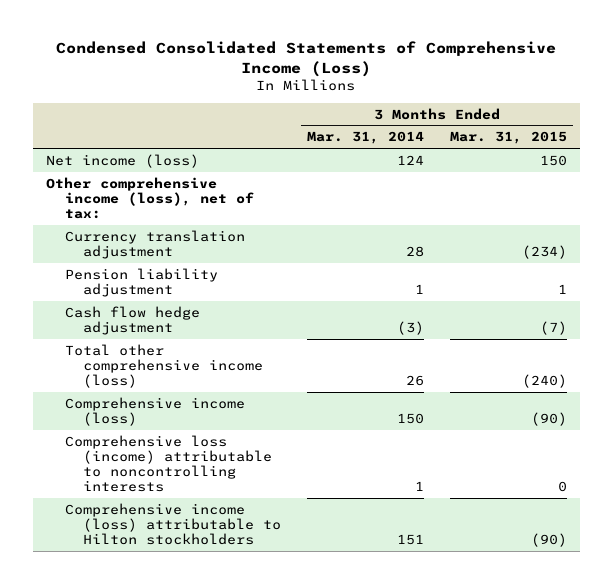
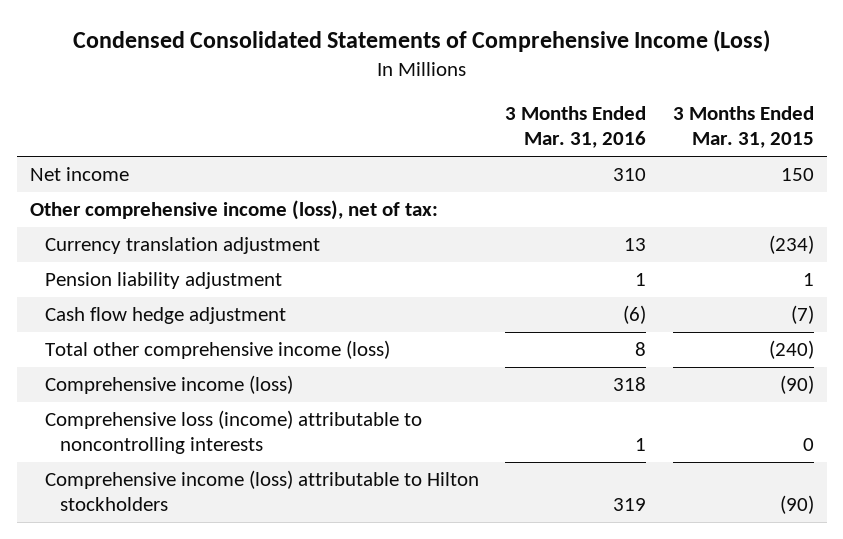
[307,131,425,145] Mar. 31, 2014 -> none
none -> [505,106,647,149] 3 Months Ended Mar. 31, 2016
[46,153,200,168] Net income (loss) -> [29,167,129,182] Net income

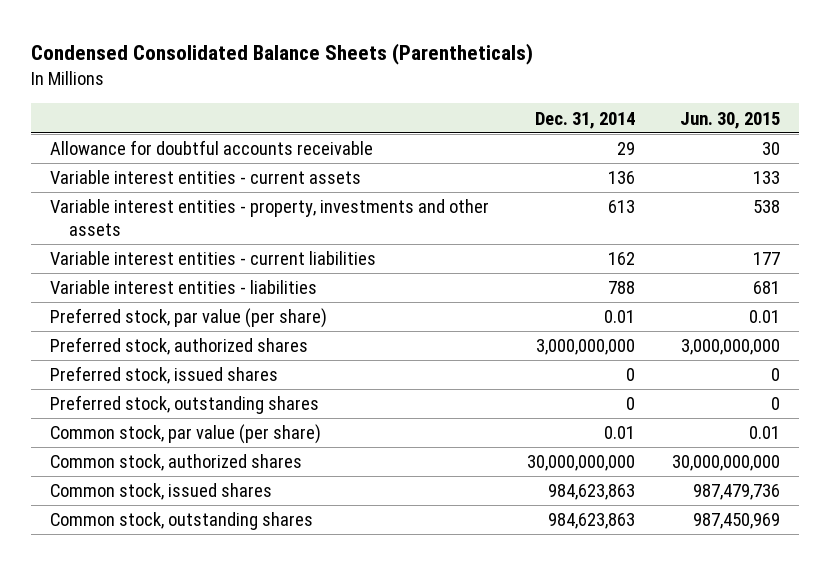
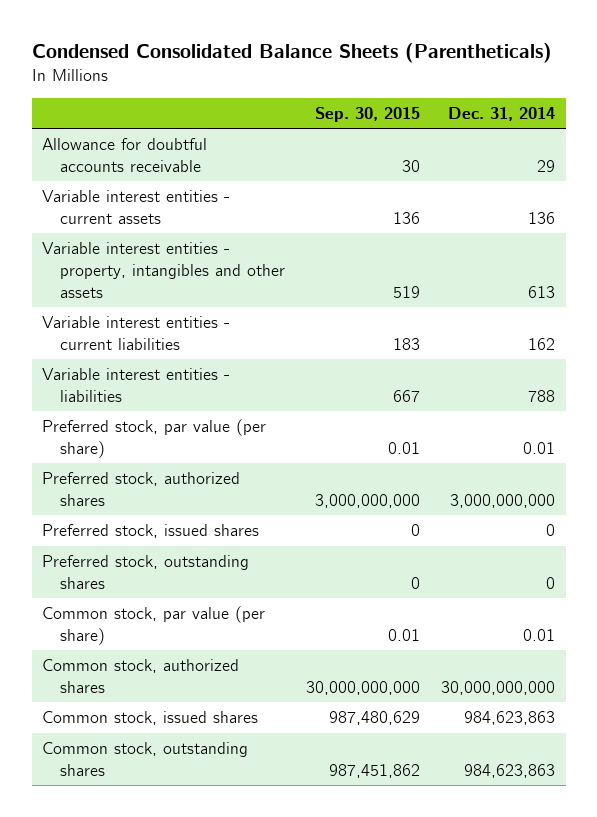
[680,111,781,129] Jun. 30, 2015 -> none
none -> [315,106,421,122] Sep. 30, 2015
[50,199,490,236] Variable interest entities - property, investments and other assets -> [42,242,286,298] Variable interest entities - property, intangibles and other assets

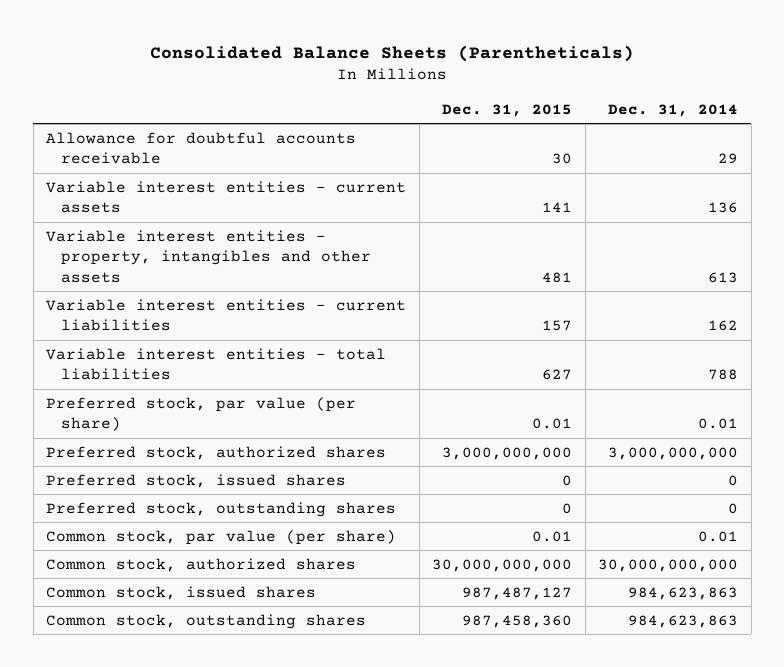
[31,42,552,63] Condensed Consolidated Balance Sheets (Parentheticals) -> [150,44,635,62] Consolidated Balance Sheets (Parentheticals)
[315,106,421,122] Sep. 30, 2015 -> none
none -> [442,103,573,117] Dec. 31, 2015
[42,368,231,403] Variable interest entities - liabilities -> [46,347,387,381] Variable interest entities - total liabilities

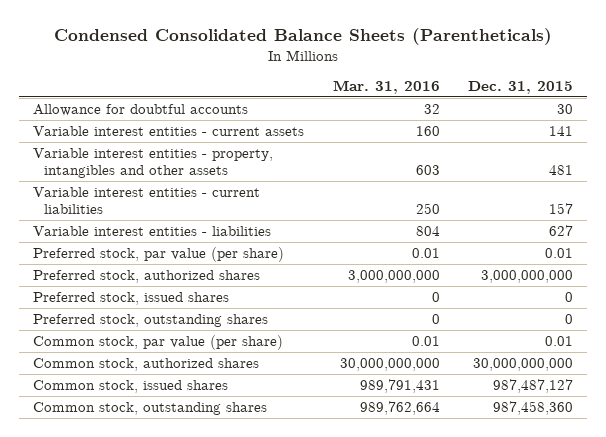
[150,44,635,62] Consolidated Balance Sheets (Parentheticals) -> [54,28,553,46] Condensed Consolidated Balance Sheets (Parentheticals)
[608,103,739,117] Dec. 31, 2014 -> none
none -> [332,79,440,94] Mar. 31, 2016
[46,131,357,165] Allowance for doubtful accounts receivable -> [33,103,249,116] Allowance for doubtful accounts
[46,347,387,381] Variable interest entities - total liabilities -> [33,225,272,236] Variable interest entities - liabilities

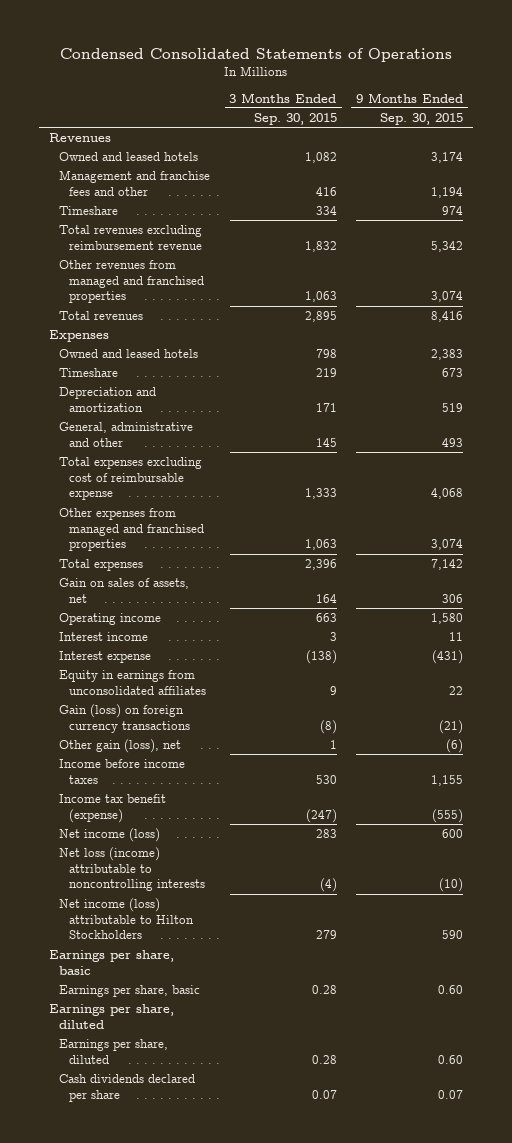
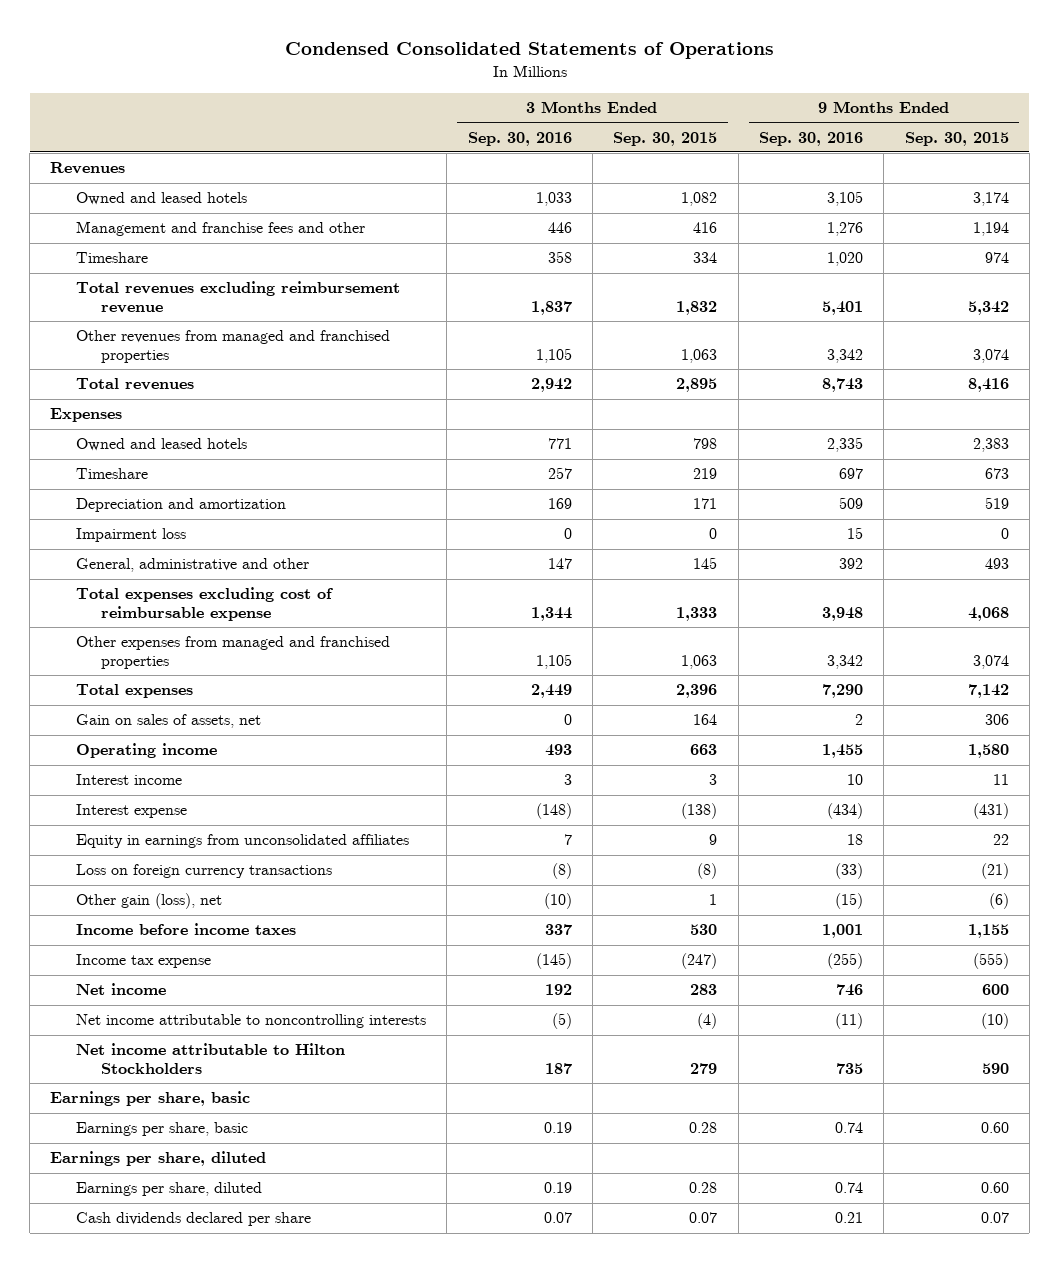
none -> [467,131,572,146] Sep. 30, 2016
none -> [758,131,863,146] Sep. 30, 2016
none -> [75,528,186,543] Impairment loss
[58,703,190,733] Gain (loss) on foreign currency transactions -> [75,864,332,879] Loss on foreign currency transactions
[58,793,166,823] Income tax benefit (expense) -> [75,954,211,969] Income tax expense
[58,827,160,842] Net income (loss) -> [75,983,166,996] Net income
[58,846,205,892] Net loss (income) attributable to noncontrolling interests -> [75,1014,426,1029] Net income attributable to noncontrolling interests
[58,897,194,940] Net income (loss) attributable to Hilton Stockholders -> [75,1043,345,1075] Net income attributable to Hilton Stockholders

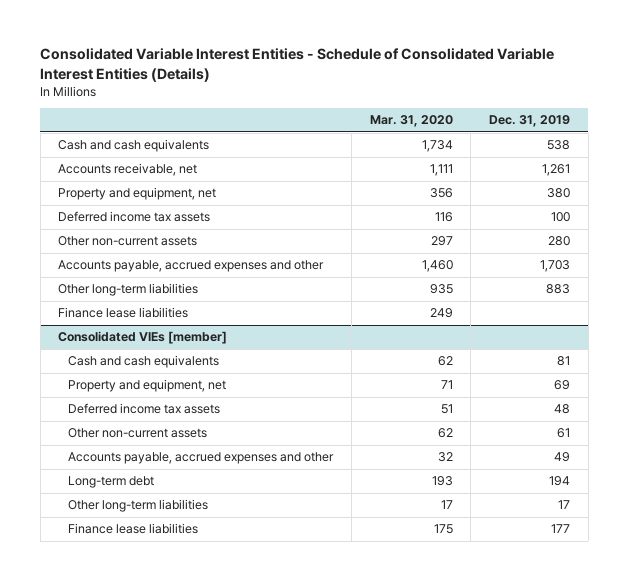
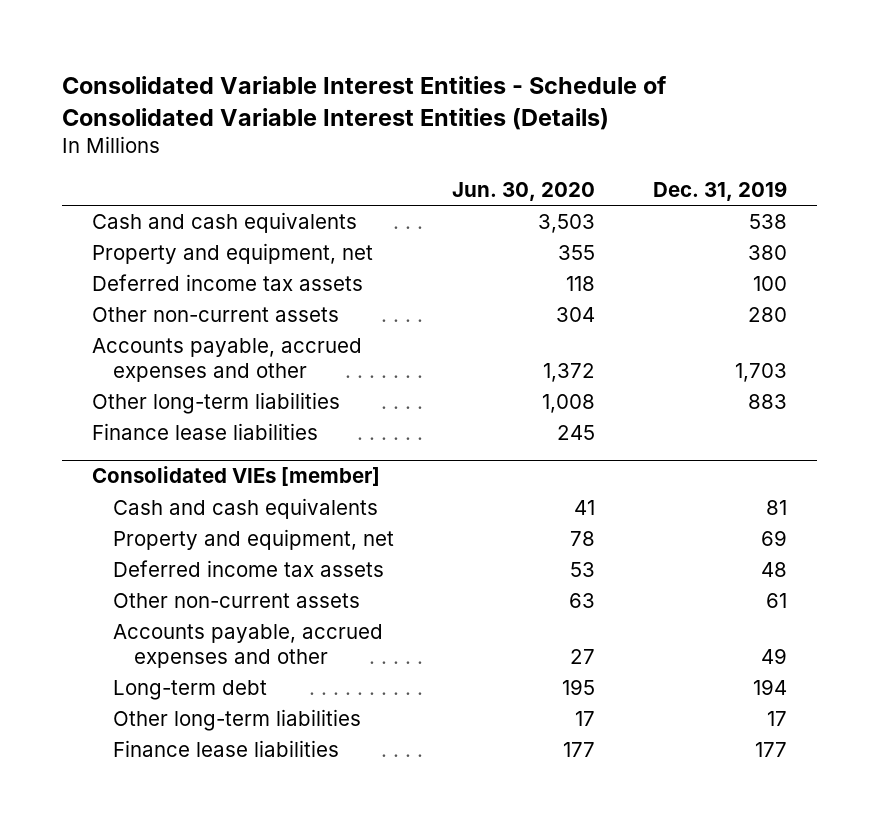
[369,115,453,128] Mar. 31, 2020 -> none
none -> [452,181,596,201] Jun. 30, 2020
[58,163,198,177] Accounts receivable, net -> none

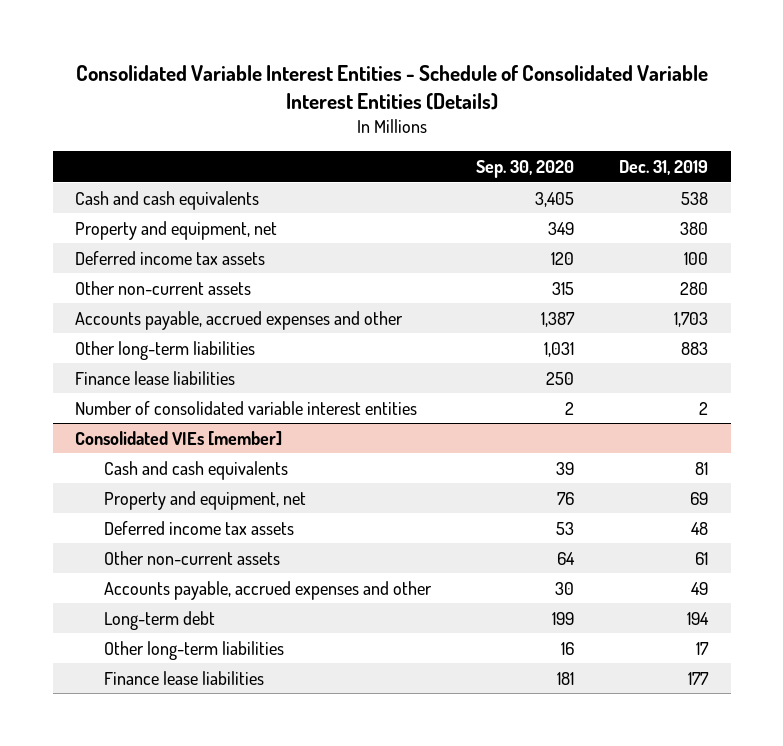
[452,181,596,201] Jun. 30, 2020 -> none
none -> [475,160,574,179] Sep. 30, 2020
none -> [75,400,418,415] Number of consolidated variable interest entities

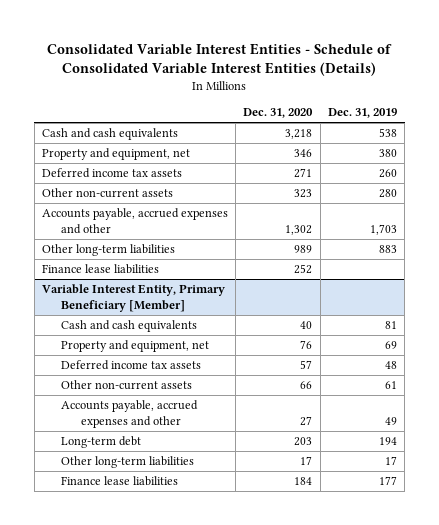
[475,160,574,179] Sep. 30, 2020 -> none
none -> [243,108,314,119] Dec. 31, 2020
[684,251,709,265] 100 -> [378,168,397,178] 260
[75,400,418,415] Number of consolidated variable interest entities -> none
[75,430,283,446] Consolidated VIEs [member] -> [41,283,225,313] Variable Interest Entity, Primary Beneficiary [Member]

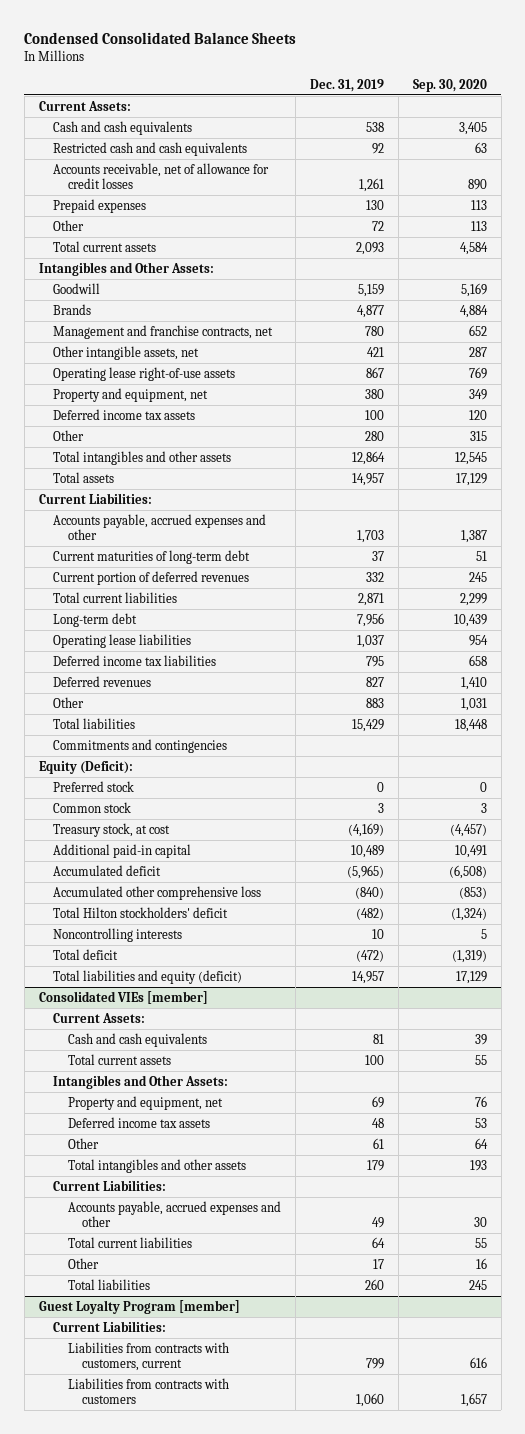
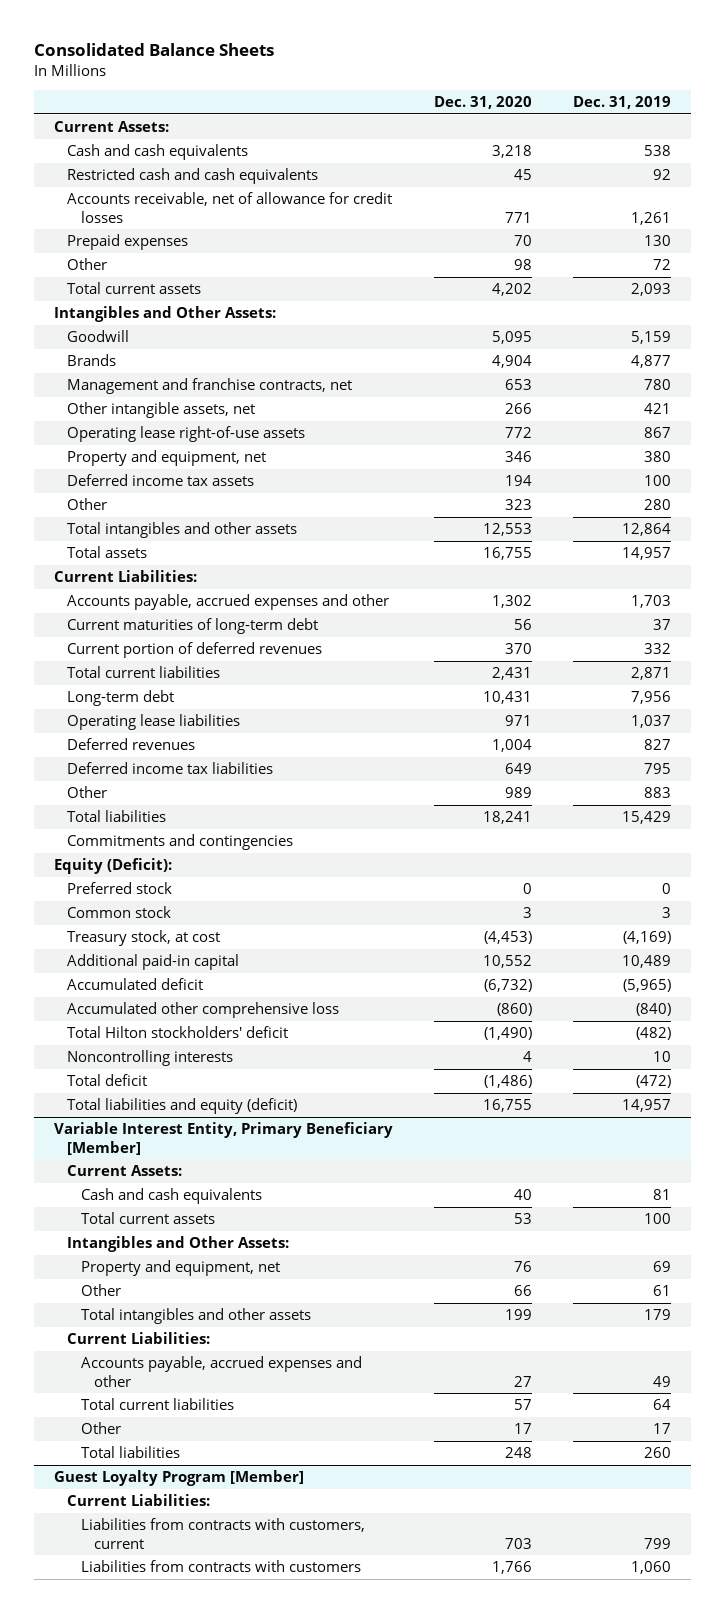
[24,32,297,45] Condensed Consolidated Balance Sheets -> [33,43,274,57] Consolidated Balance Sheets
[412,78,487,92] Sep. 30, 2020 -> none
none -> [433,95,532,109] Dec. 31, 2020
[53,654,217,666] Deferred income tax liabilities -> [67,761,274,774] Deferred income tax liabilities
[38,990,208,1004] Consolidated VIEs [member] -> [54,1121,394,1155] Variable Interest Entity, Primary Beneficiary [Member]
[67,1116,210,1128] Deferred income tax assets -> none
[38,1299,240,1314] Guest Loyalty Program [member] -> [54,1469,305,1486] Guest Loyalty Program [Member]

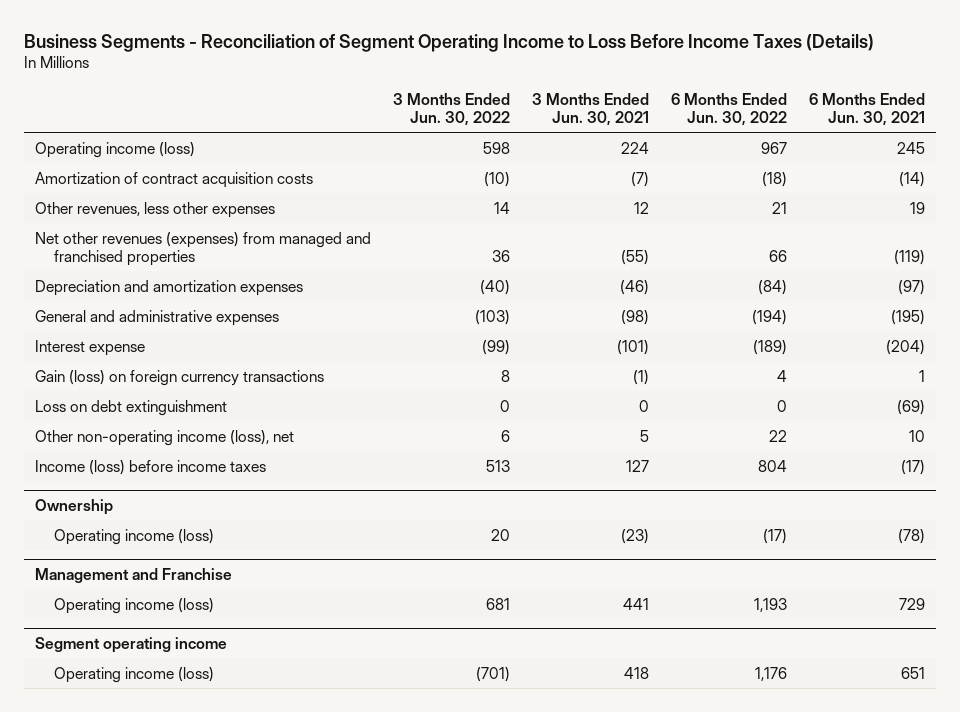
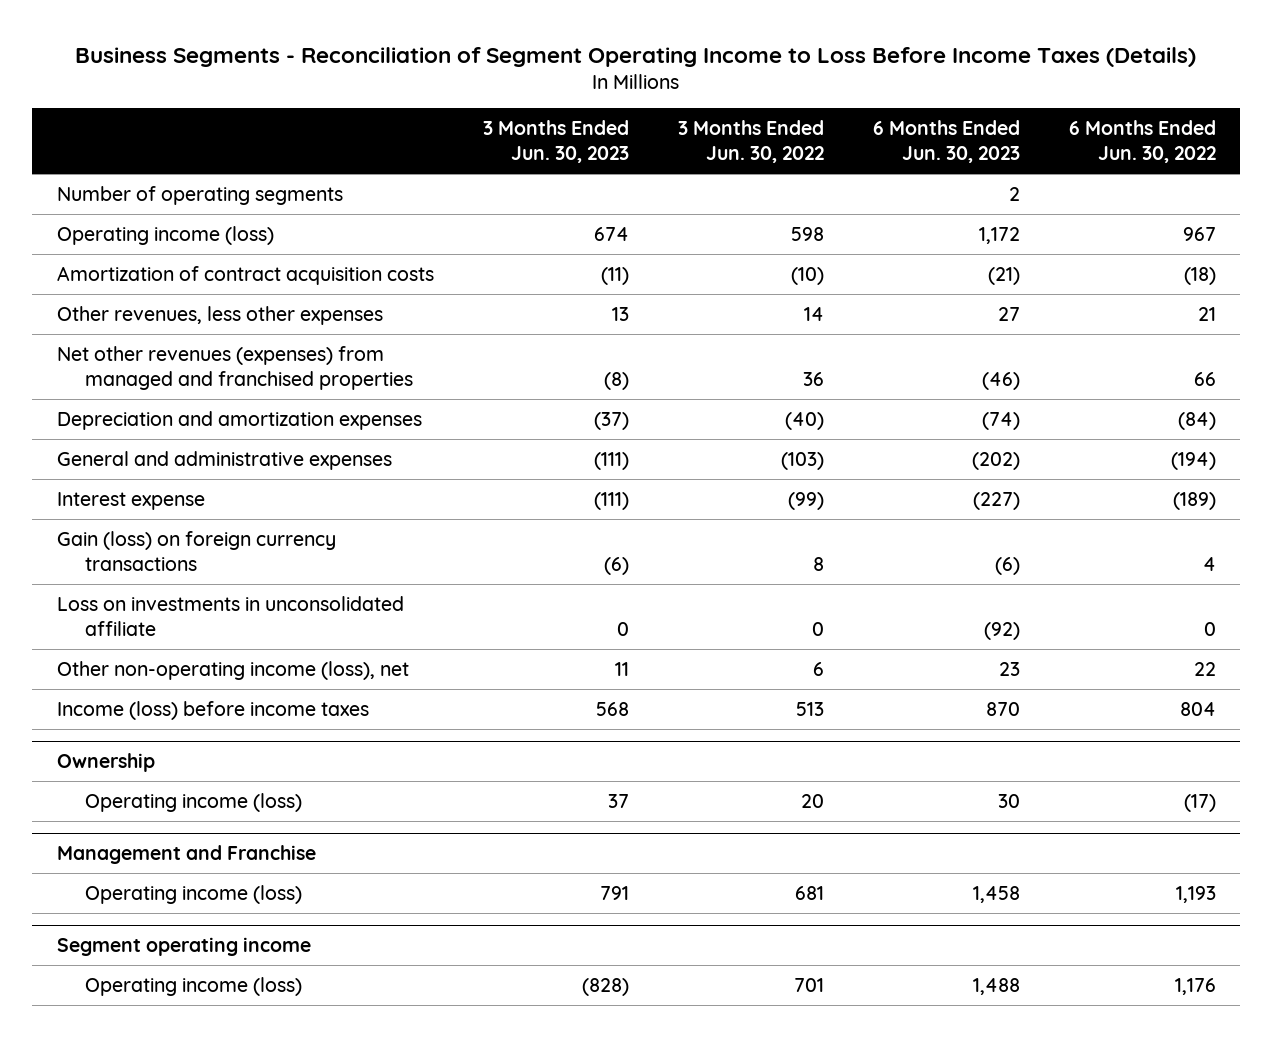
[531,92,649,126] 3 Months Ended Jun. 30, 2021 -> none
[809,92,926,126] 6 Months Ended Jun. 30, 2021 -> none
none -> [482,120,629,164] 3 Months Ended Jun. 30, 2023
none -> [872,120,1020,164] 6 Months Ended Jun. 30, 2023
none -> [56,185,343,205] Number of operating segments
[34,399,227,416] Loss on debt extinguishment -> none
none -> [56,595,404,636] Loss on investments in unconsolidated affiliate
[475,666,510,682] (701) -> [793,977,824,992] 701

